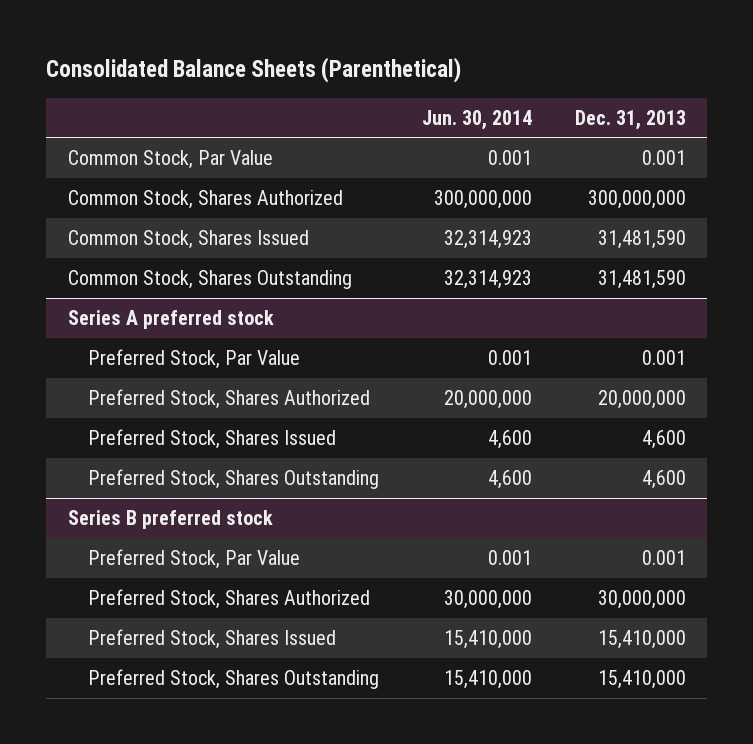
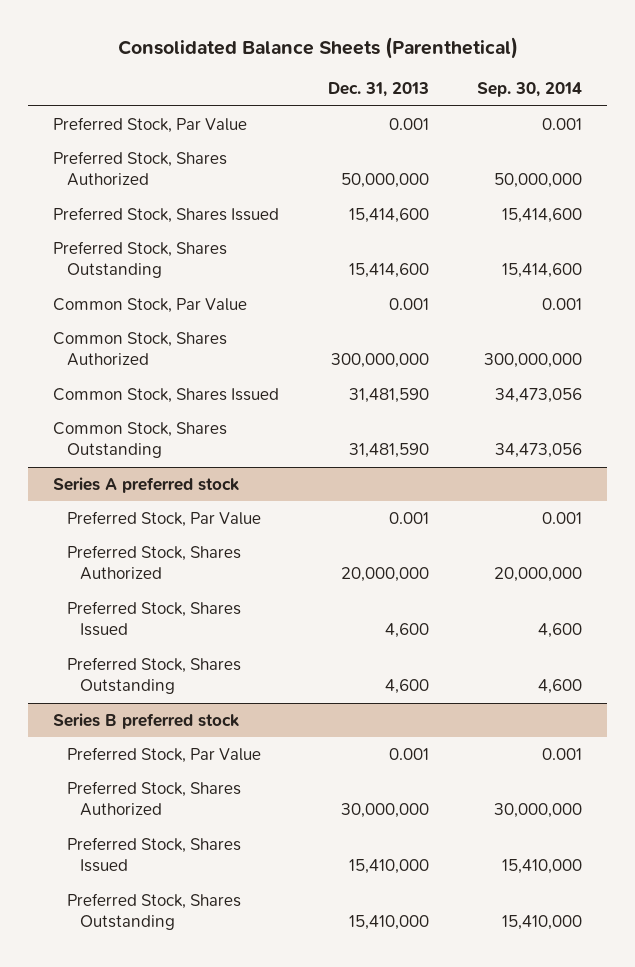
[421,109,532,130] Jun. 30, 2014 -> none
none -> [477,82,583,98] Sep. 30, 2014
none -> [52,116,247,133] Preferred Stock, Par Value
none -> [52,150,227,187] Preferred Stock, Shares Authorized
none -> [52,206,279,223] Preferred Stock, Shares Issued
none -> [52,240,227,279] Preferred Stock, Shares Outstanding

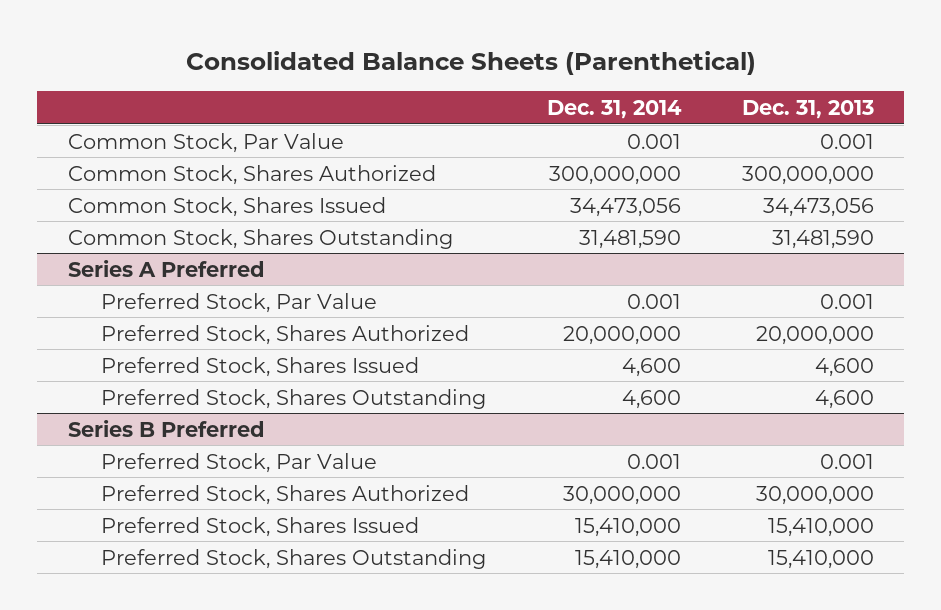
[477,82,583,98] Sep. 30, 2014 -> none
none -> [546,99,682,119] Dec. 31, 2014
[52,116,247,133] Preferred Stock, Par Value -> none
[52,150,227,187] Preferred Stock, Shares Authorized -> none
[52,206,279,223] Preferred Stock, Shares Issued -> none
[52,240,227,279] Preferred Stock, Shares Outstanding -> none
[348,387,429,403] 31,481,590 -> [762,197,874,217] 34,473,056
[52,476,239,493] Series A preferred stock -> [67,259,265,277] Series A Preferred
[52,712,239,729] Series B preferred stock -> [67,419,265,437] Series B Preferred

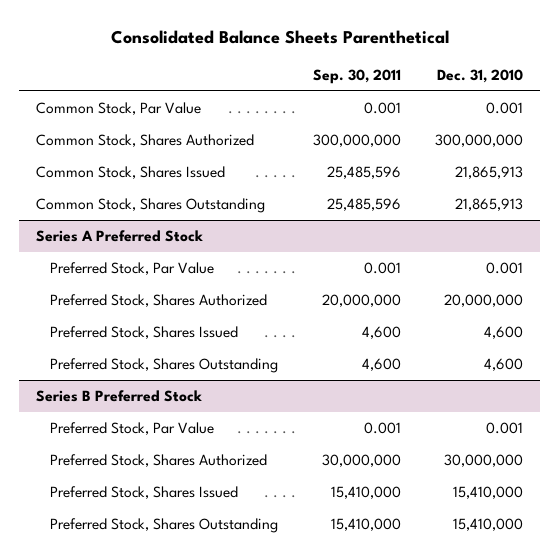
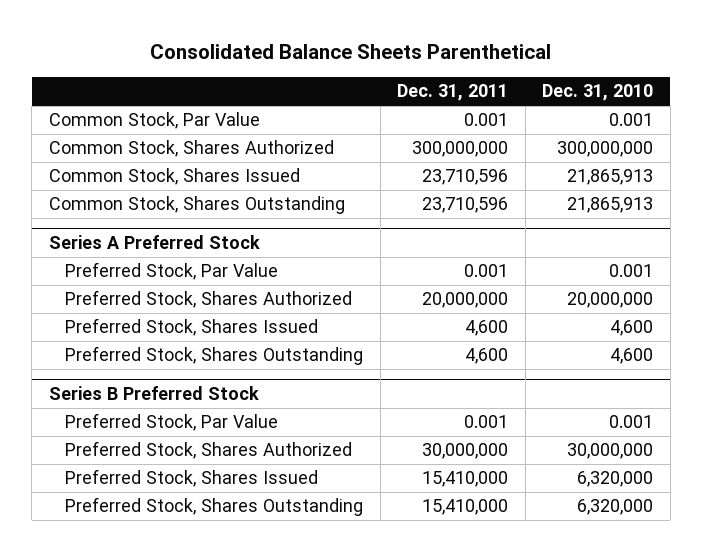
[312,68,401,84] Sep. 30, 2011 -> none
none -> [397,84,509,102] Dec. 31, 2011
[452,486,523,500] 15,410,000 -> [577,471,654,488] 6,320,000
[452,518,523,532] 15,410,000 -> [577,499,654,516] 6,320,000

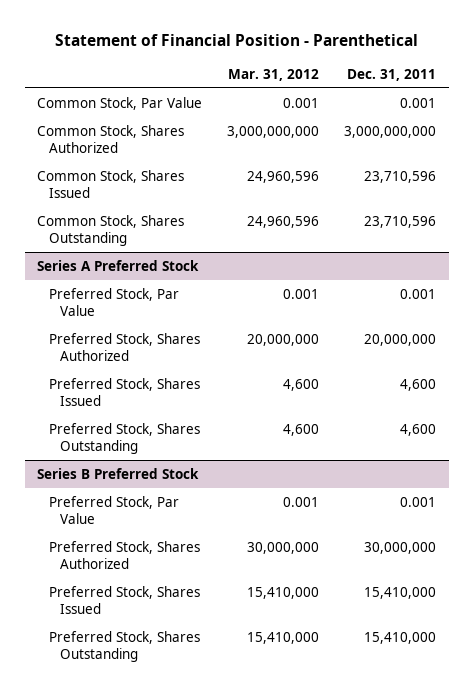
[149,44,551,60] Consolidated Balance Sheets Parenthetical -> [54,34,418,47] Statement of Financial Position - Parenthetical
[542,84,654,102] Dec. 31, 2010 -> none
none -> [228,68,320,81] Mar. 31, 2012
[412,141,509,158] 300,000,000 -> [344,125,437,138] 3,000,000,000

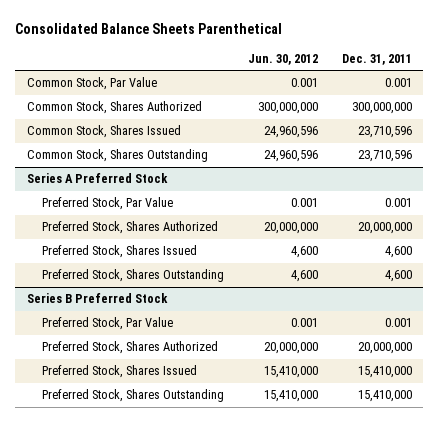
[54,34,418,47] Statement of Financial Position - Parenthetical -> [14,23,282,35] Consolidated Balance Sheets Parenthetical
[228,68,320,81] Mar. 31, 2012 -> none
none -> [247,53,318,65] Jun. 30, 2012
[344,125,437,138] 3,000,000,000 -> [351,102,412,115] 300,000,000
[364,541,437,554] 30,000,000 -> [357,342,412,355] 20,000,000

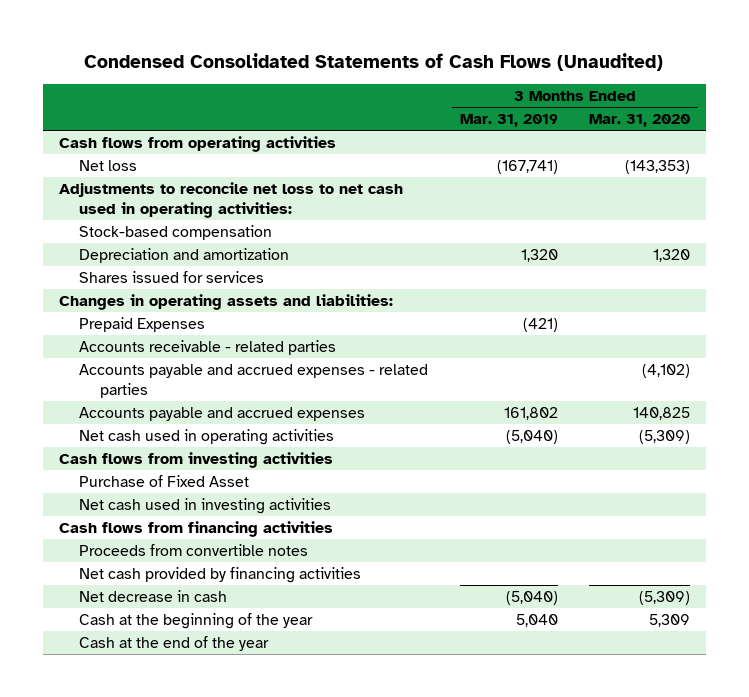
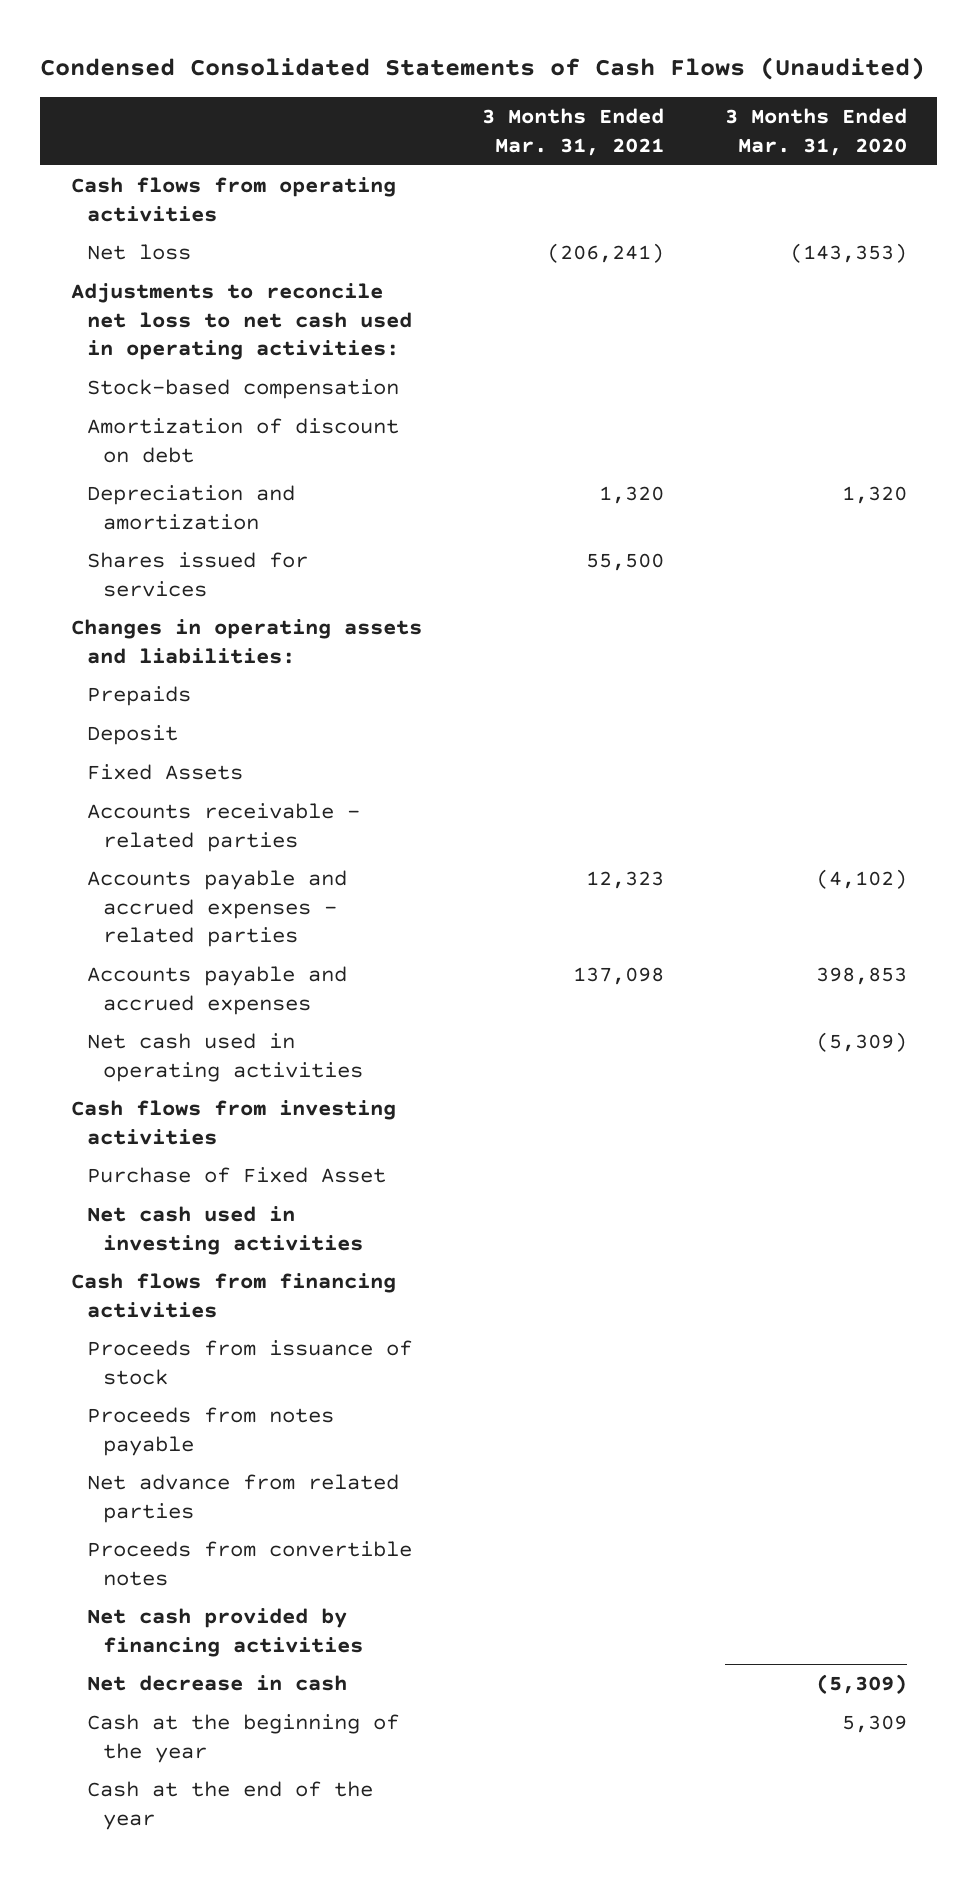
[459,114,558,128] Mar. 31, 2019 -> none
none -> [482,108,665,156] 3 Months Ended Mar. 31, 2021
none -> [87,417,400,463] Amortization of discount on debt
[79,317,206,333] Prepaid Expenses -> [87,685,192,706] Prepaids
none -> [87,724,179,745] Deposit
none -> [87,763,244,780] Fixed Assets
[633,407,691,421] 140,825 -> [815,966,907,985] 398,853
none -> [87,1339,413,1385] Proceeds from issuance of stock
none -> [87,1406,335,1456] Proceeds from notes payable
none -> [87,1473,400,1523] Net advance from related parties

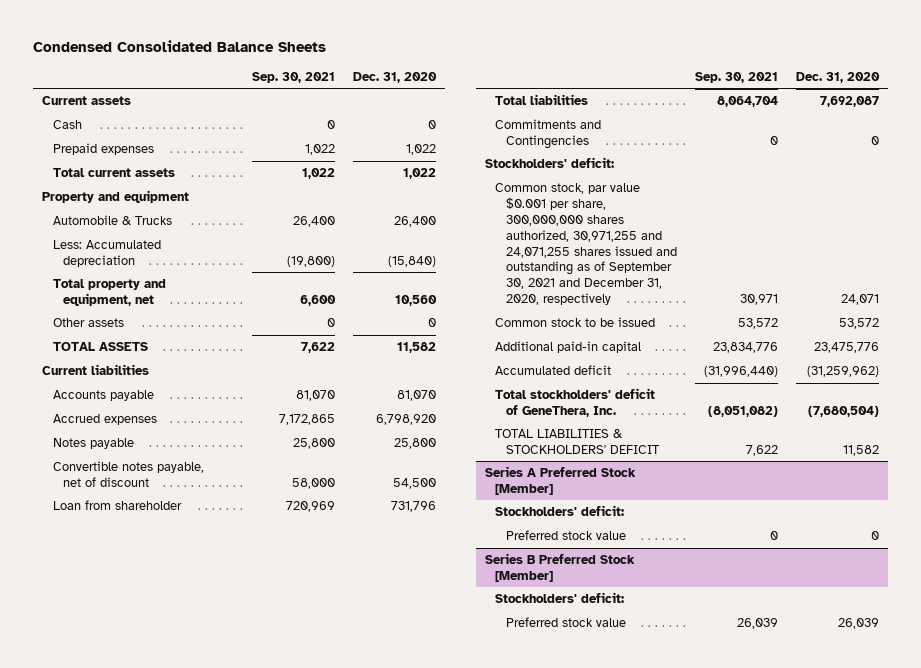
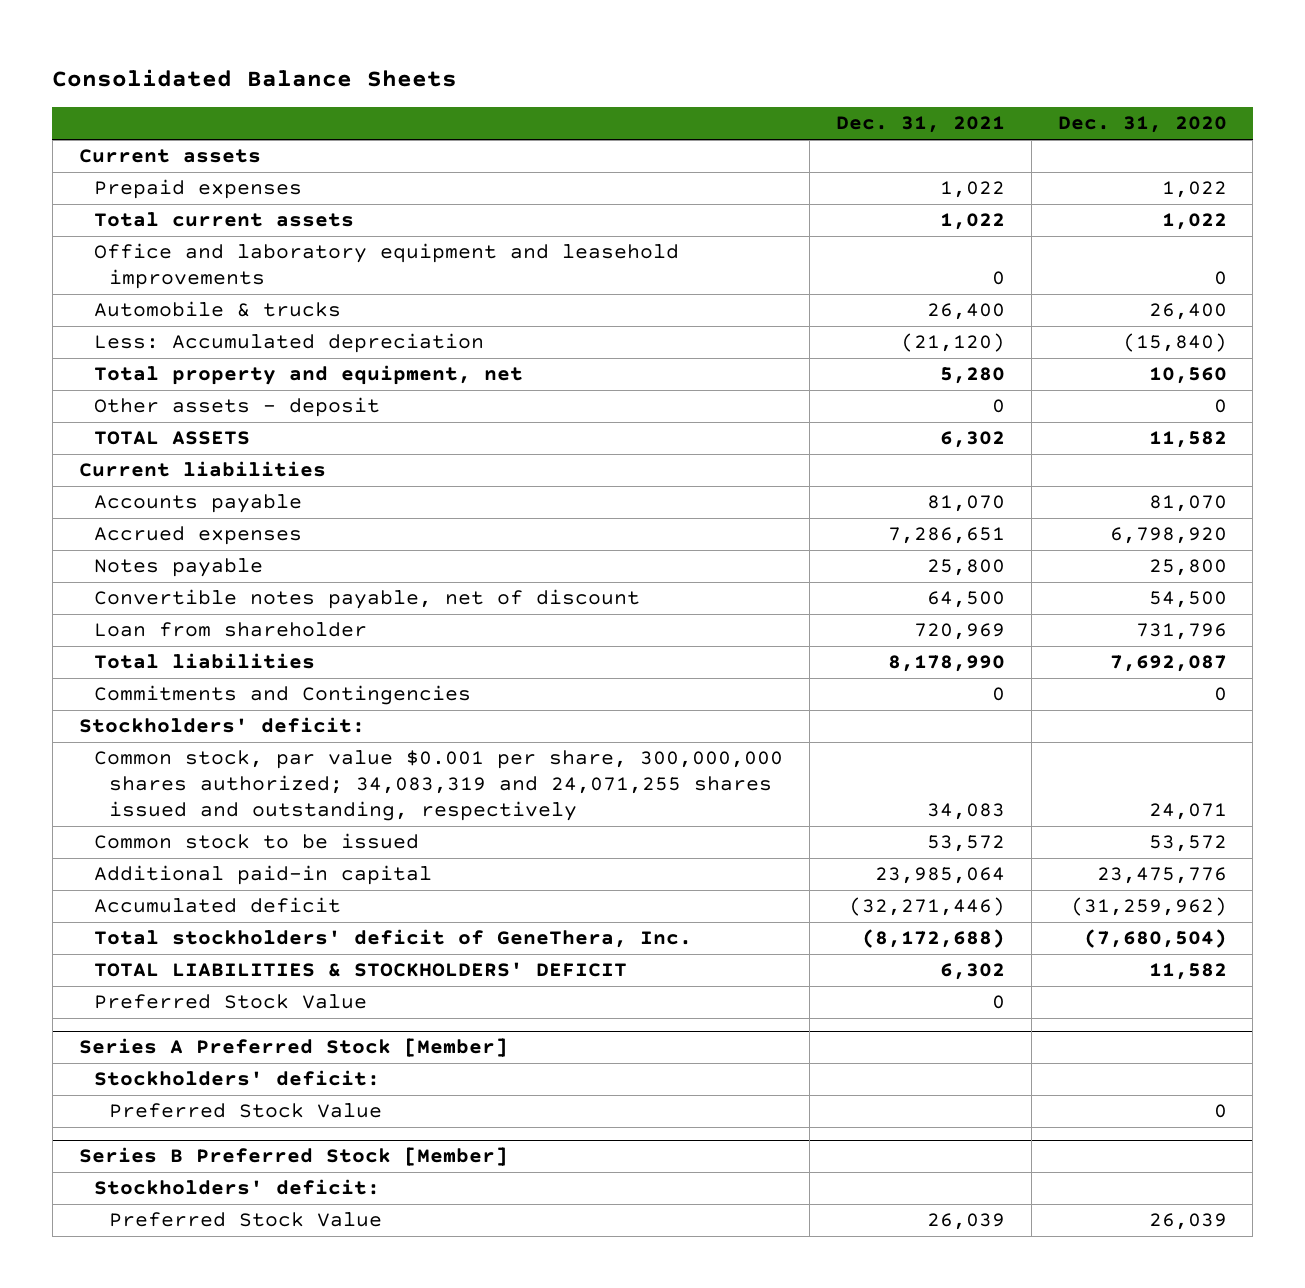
[32,40,326,53] Condensed Consolidated Balance Sheets -> [52,68,458,87] Consolidated Balance Sheets
[252,71,336,83] Sep. 30, 2021 -> none
none -> [835,116,1005,134] Dec. 31, 2021
[52,120,82,130] Cash -> none
[41,190,189,204] Property and equipment -> none
none -> [94,243,680,290] Office and laboratory equipment and leasehold improvements
[52,215,172,226] Automobile & Trucks -> [94,301,342,318] Automobile & trucks
[52,318,124,328] Other assets -> [94,397,381,418] Other assets - deposit
[495,183,678,306] Common stock, par value $0.001 per share, 300,000,000 shares authorized, 30,971,255 and 24,071,255 shares issued and outstanding as of September 30, 2021 and December 31, 2020, respectively -> [94,750,784,822] Common stock, par value $0.001 per share, 300,000,000 shares authorized; 34,083,319 and 24,071,255 shares issued and outstanding, respectively
none -> [94,994,368,1010] Preferred Stock Value
[506,530,627,541] Preferred stock value -> [109,1103,383,1119] Preferred Stock Value
[506,617,627,628] Preferred stock value -> [109,1212,383,1228] Preferred Stock Value

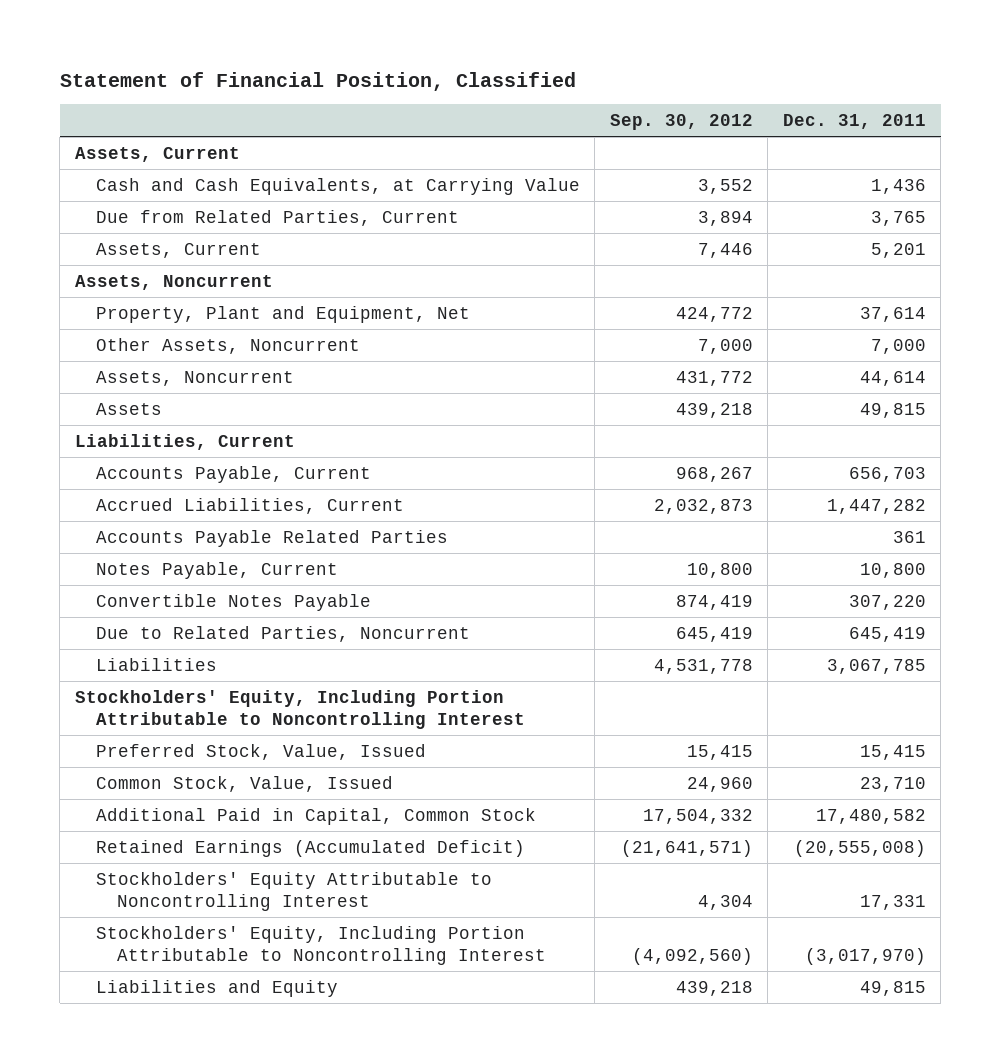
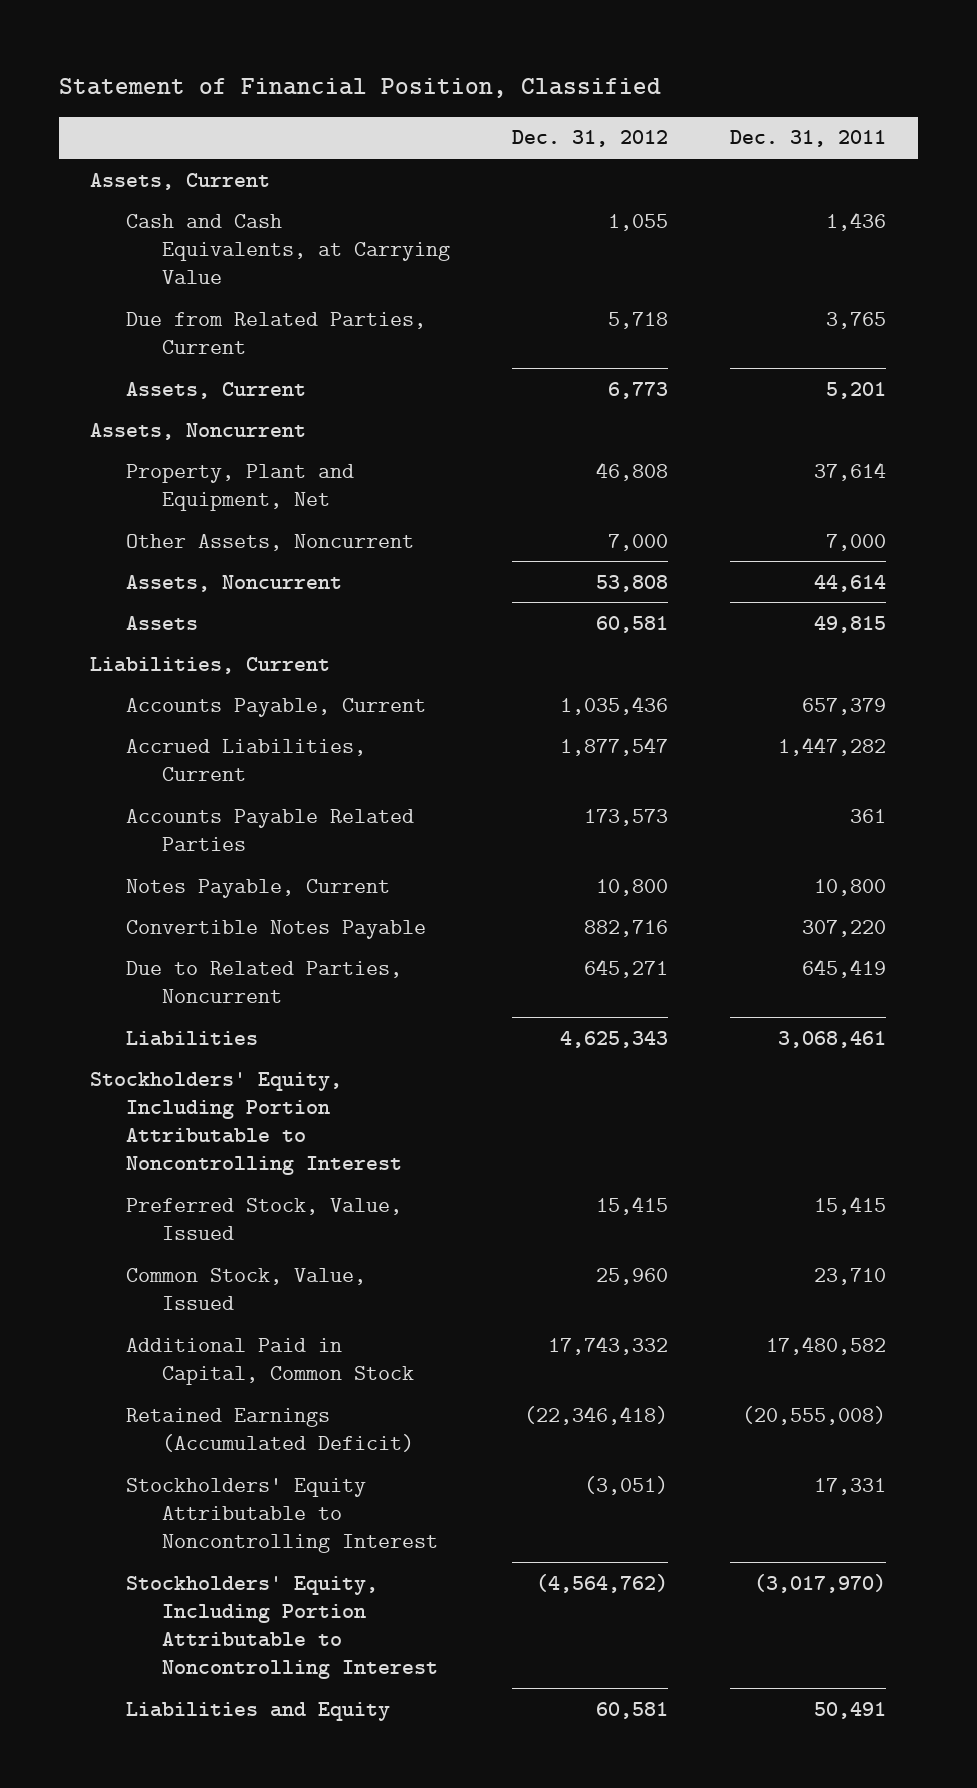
[609,114,753,131] Sep. 30, 2012 -> none
none -> [512,130,669,148] Dec. 31, 2012
[848,466,926,482] 656,703 -> [802,697,887,715] 657,379
[826,658,926,674] 3,067,785 -> [778,1030,887,1048] 3,068,461
[859,980,926,996] 49,815 -> [814,1701,887,1719] 50,491

